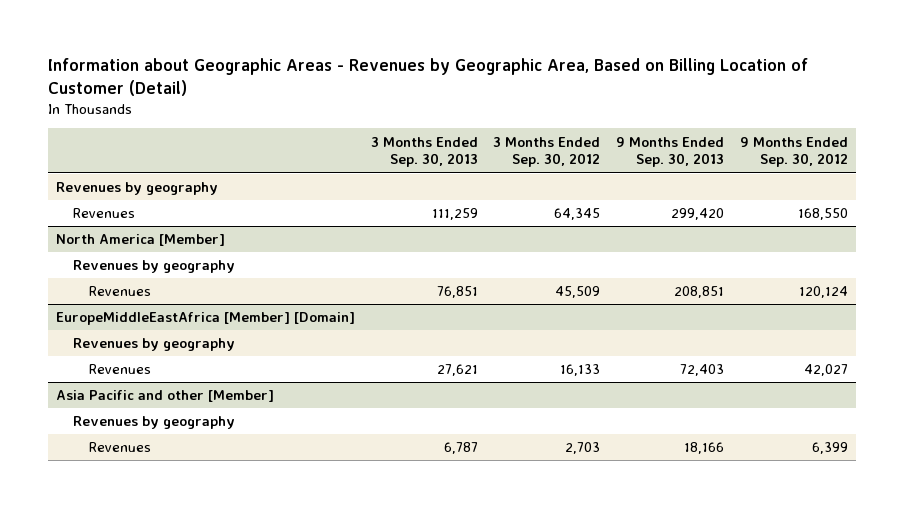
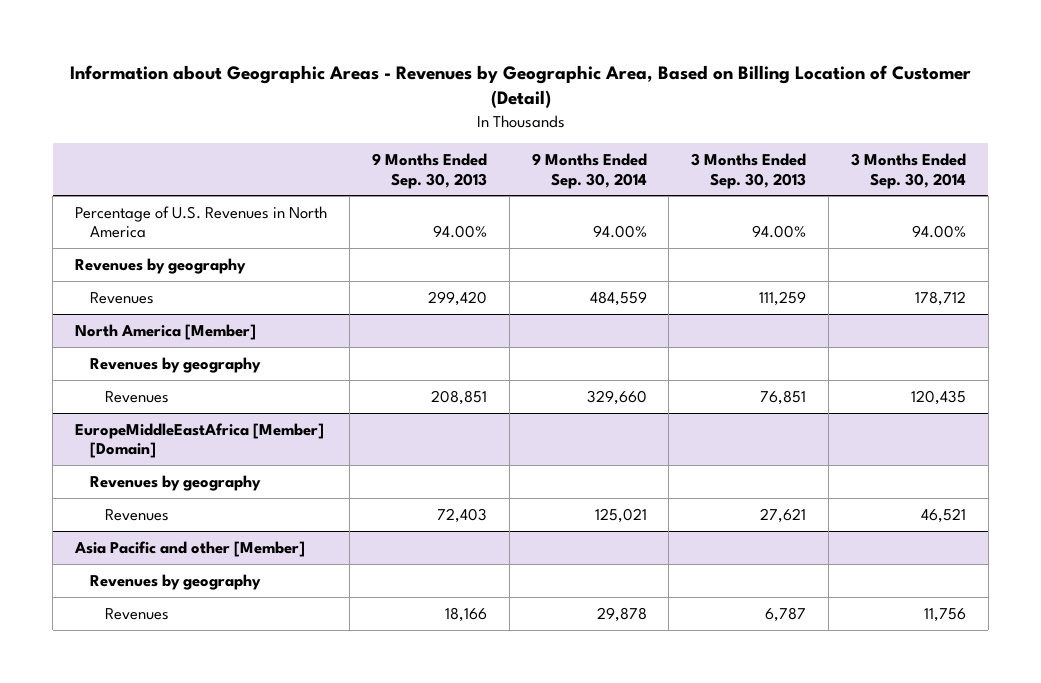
[493,136,601,168] 3 Months Ended Sep. 30, 2012 -> none
[739,136,848,168] 9 Months Ended Sep. 30, 2012 -> none
none -> [531,152,647,189] 9 Months Ended Sep. 30, 2014
none -> [850,152,966,189] 3 Months Ended Sep. 30, 2014
none -> [75,205,328,239] Percentage of U.S. Revenues in North America

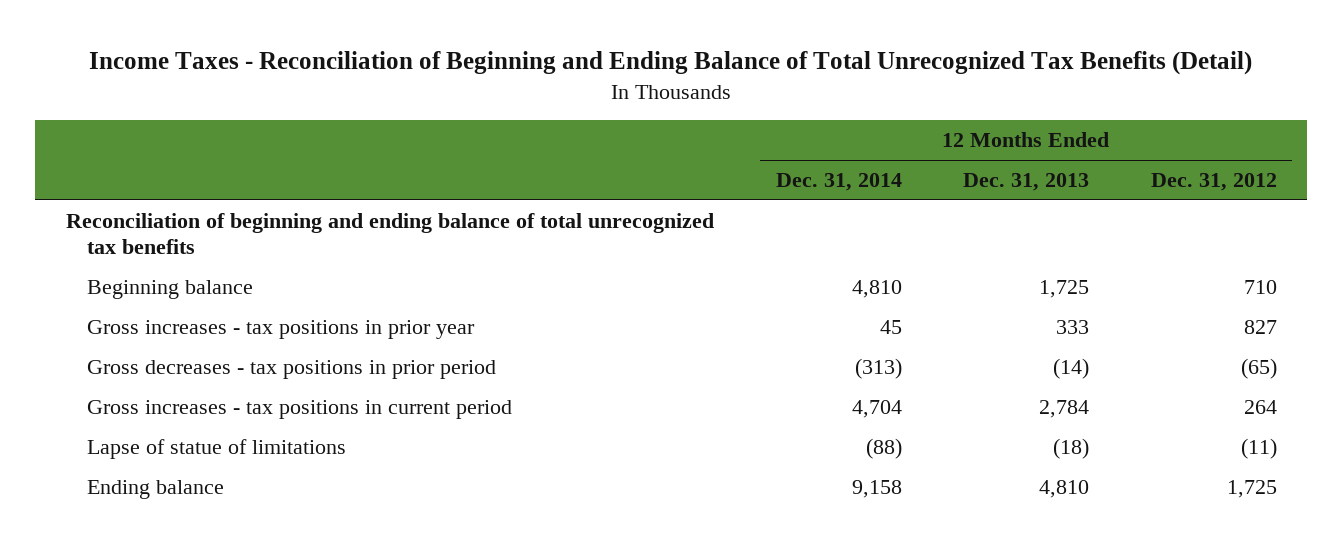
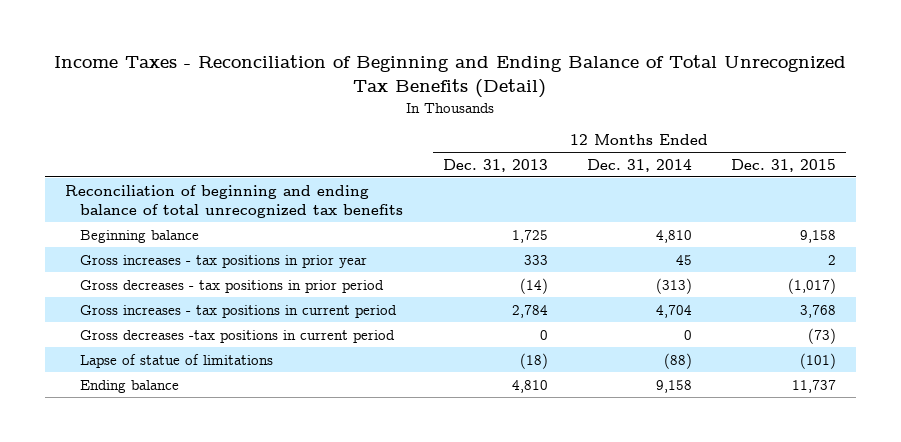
[1150,172,1277,191] Dec. 31, 2012 -> none
none -> [731,158,837,172] Dec. 31, 2015
none -> [80,329,396,343] Gross decreases -tax positions in current period

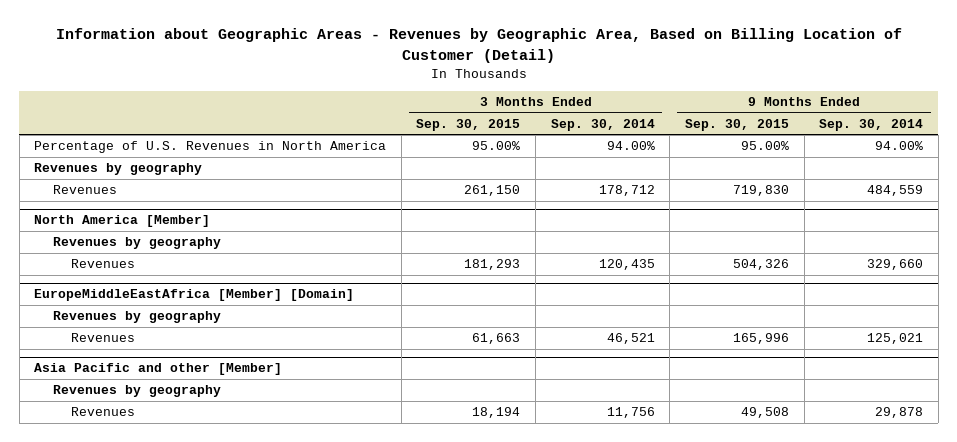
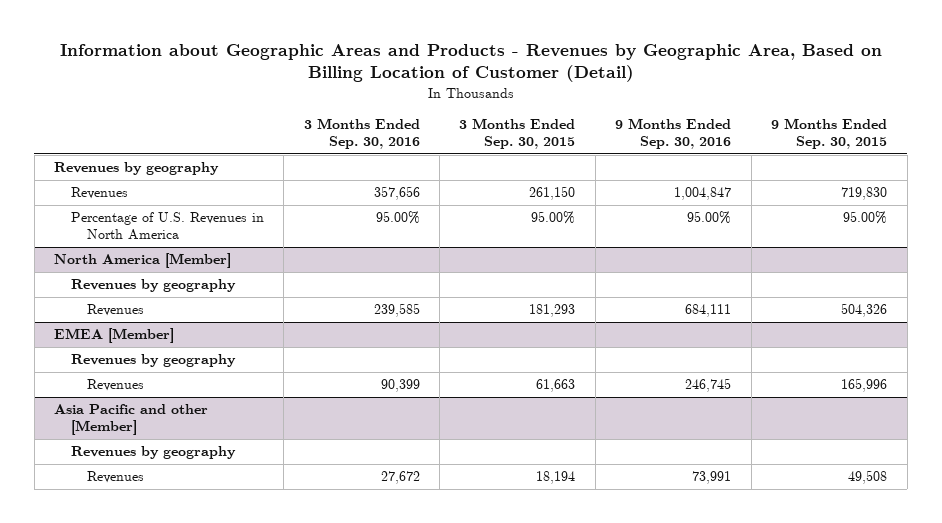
[55,28,902,63] Information about Geographic Areas - Revenues by Geographic Area, Based on Billing Location of Customer (Detail) -> [59,44,882,83] Information about Geographic Areas and Products - Revenues by Geographic Area, Based on Billing Location of Customer (Detail)
[550,118,655,131] Sep. 30, 2014 -> none
[819,118,924,131] Sep. 30, 2014 -> none
none -> [303,117,420,150] 3 Months Ended Sep. 30, 2016
none -> [615,117,732,150] 9 Months Ended Sep. 30, 2016
[34,141,387,154] Percentage of U.S. Revenues in North America -> [70,212,264,241] Percentage of U.S. Revenues in North America
[34,289,355,302] EuropeMiddleEastAfrica [Member] [Domain] -> none
none -> [54,328,175,344] EMEA [Member]

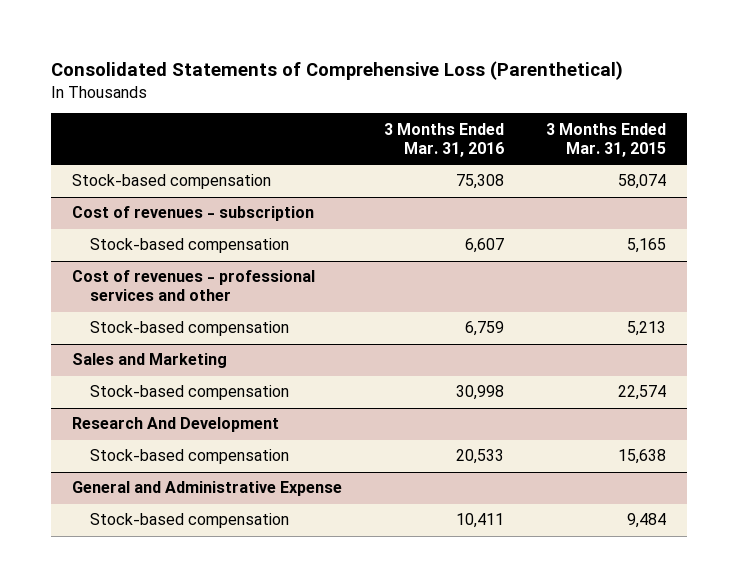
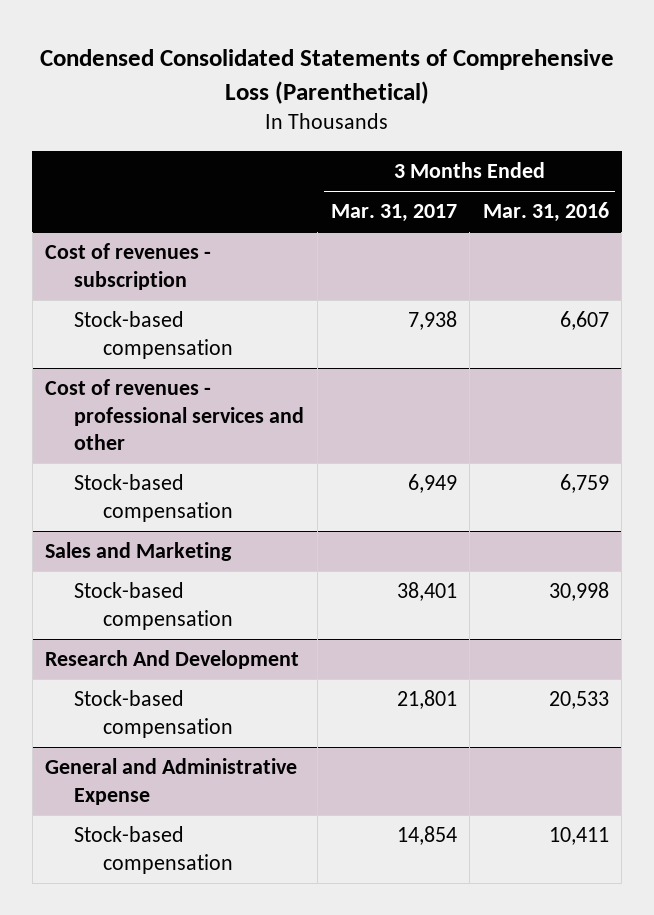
[51,61,624,81] Consolidated Statements of Comprehensive Loss (Parenthetical) -> [40,49,615,104] Condensed Consolidated Statements of Comprehensive Loss (Parenthetical)
[545,122,666,157] 3 Months Ended Mar. 31, 2015 -> none
none -> [330,204,457,223] Mar. 31, 2017
[72,174,272,190] Stock-based compensation -> none

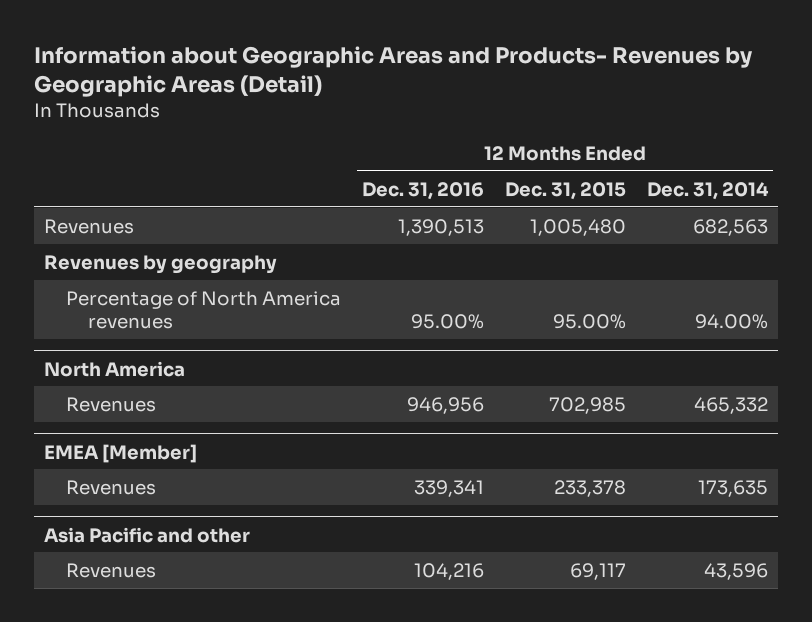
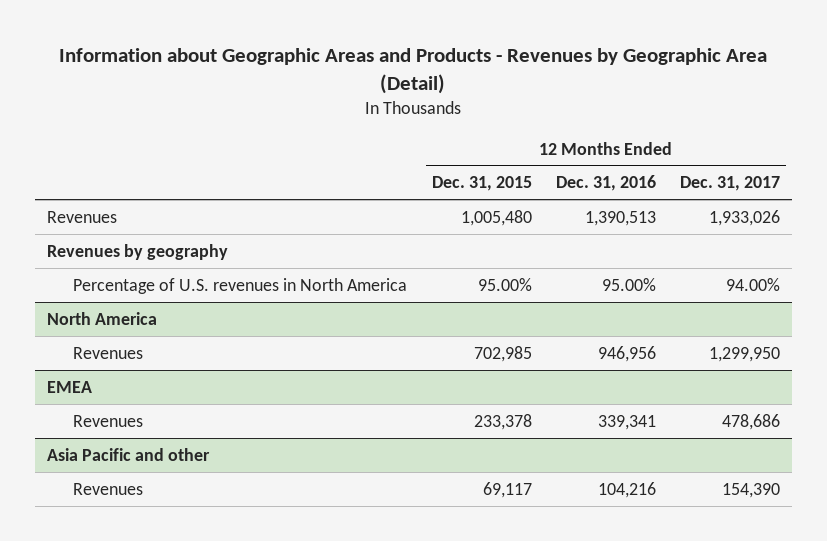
[33,45,753,97] Information about Geographic Areas and Products- Revenues by Geographic Areas (Detail) -> [59,48,768,95] Information about Geographic Areas and Products - Revenues by Geographic Area (Detail)
[646,181,769,200] Dec. 31, 2014 -> none
none -> [680,176,781,192] Dec. 31, 2017
[66,290,342,330] Percentage of North America revenues -> [73,277,408,294] Percentage of U.S. revenues in North America
[44,443,198,463] EMEA [Member] -> [46,380,92,393] EMEA

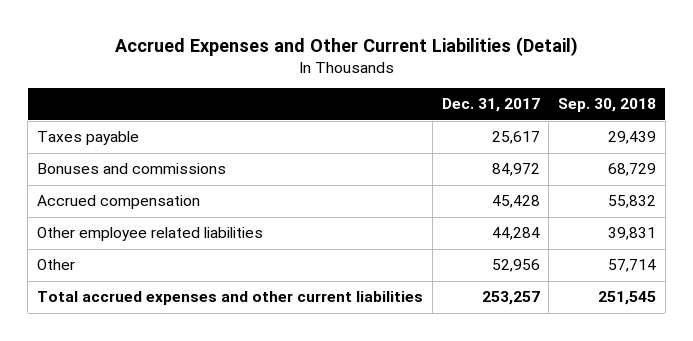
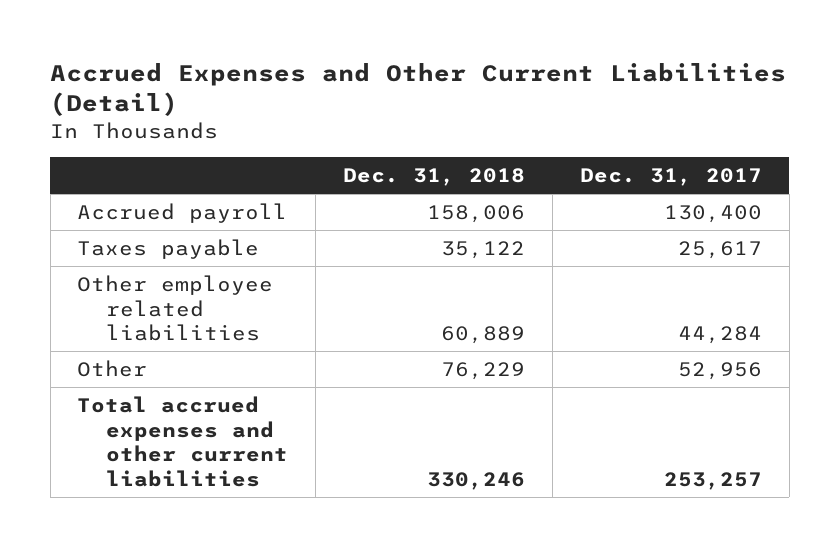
[558,98,657,113] Sep. 30, 2018 -> none
none -> [342,168,525,187] Dec. 31, 2018
none -> [77,202,288,223] Accrued payroll
[37,163,227,175] Bonuses and commissions -> none
[37,195,201,210] Accrued compensation -> none

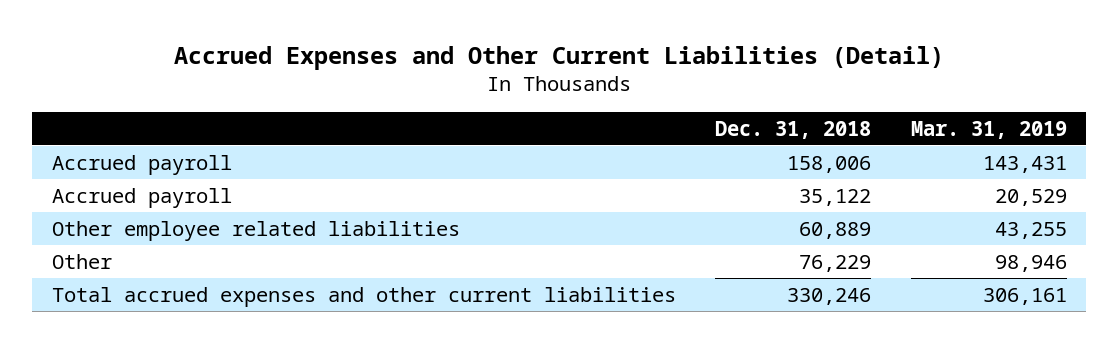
[579,168,762,187] Dec. 31, 2017 -> none
none -> [910,120,1067,139] Mar. 31, 2019
[77,238,260,259] Taxes payable -> [52,187,233,208] Accrued payroll

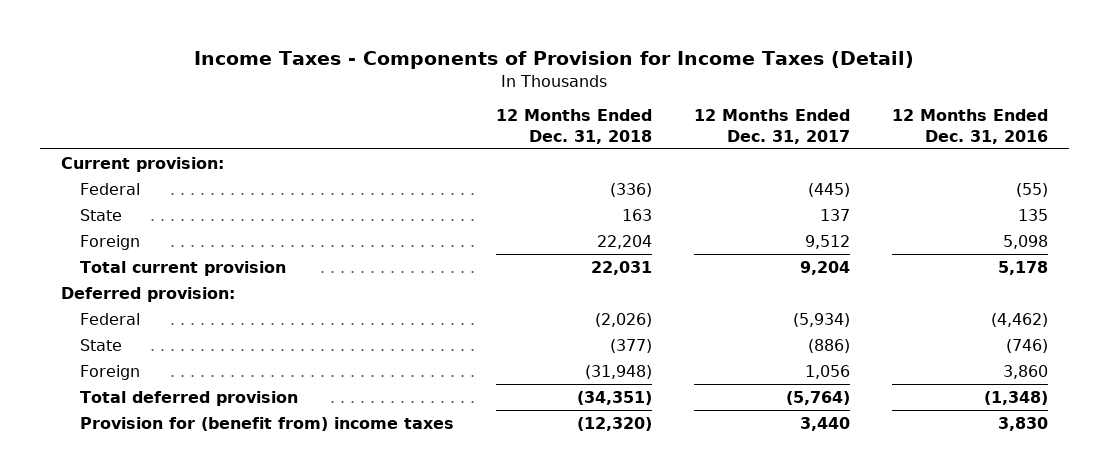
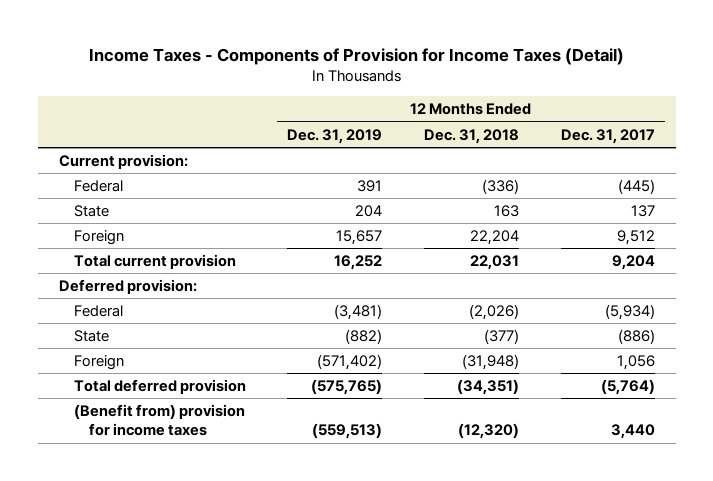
[891,109,1048,144] 12 Months Ended Dec. 31, 2016 -> none
none -> [287,128,383,144] Dec. 31, 2019
[80,416,455,431] Provision for (benefit from) income taxes -> [73,404,245,437] (Benefit from) provision for income taxes

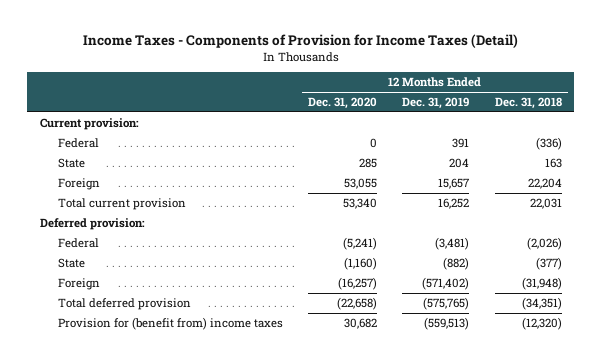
[560,128,655,144] Dec. 31, 2017 -> none
none -> [307,96,377,109] Dec. 31, 2020
[73,404,245,437] (Benefit from) provision for income taxes -> [57,316,283,330] Provision for (benefit from) income taxes

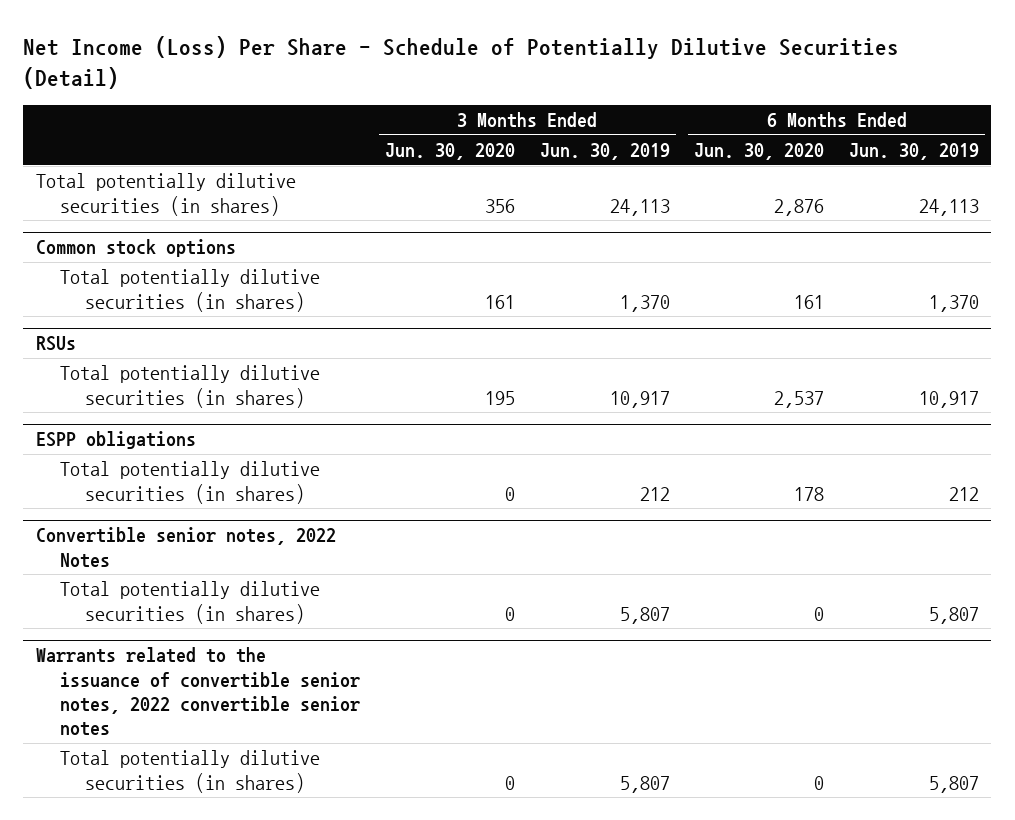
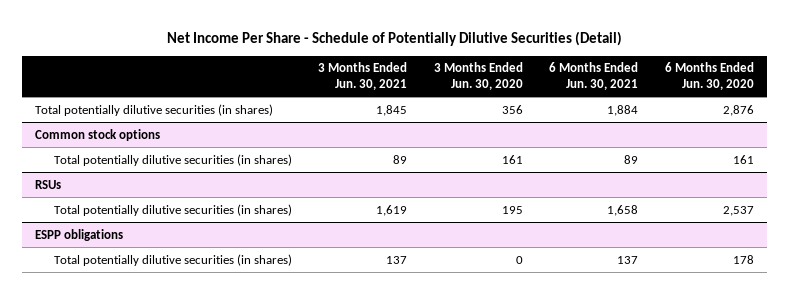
[23,36,900,90] Net Income (Loss) Per Share - Schedule of Potentially Dilutive Securities (Detail) -> [166,30,622,46] Net Income Per Share - Schedule of Potentially Dilutive Securities (Detail)
[539,143,670,161] Jun. 30, 2019 -> none
[849,143,980,161] Jun. 30, 2019 -> none
none -> [318,62,408,91] 3 Months Ended Jun. 30, 2021
none -> [549,62,639,91] 6 Months Ended Jun. 30, 2021
[35,527,336,568] Convertible senior notes, 2022 Notes -> none
[60,581,321,624] Total potentially dilutive securities (in shares) -> none
[35,647,361,737] Warrants related to the issuance of convertible senior notes, 2022 convertible senior notes -> none
[60,750,321,793] Total potentially dilutive securities (in shares) -> none

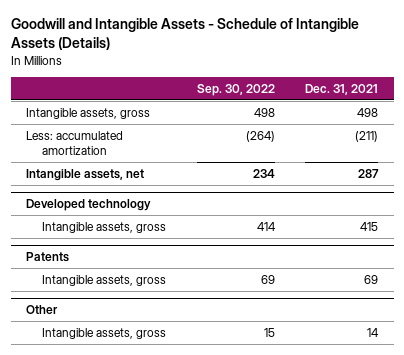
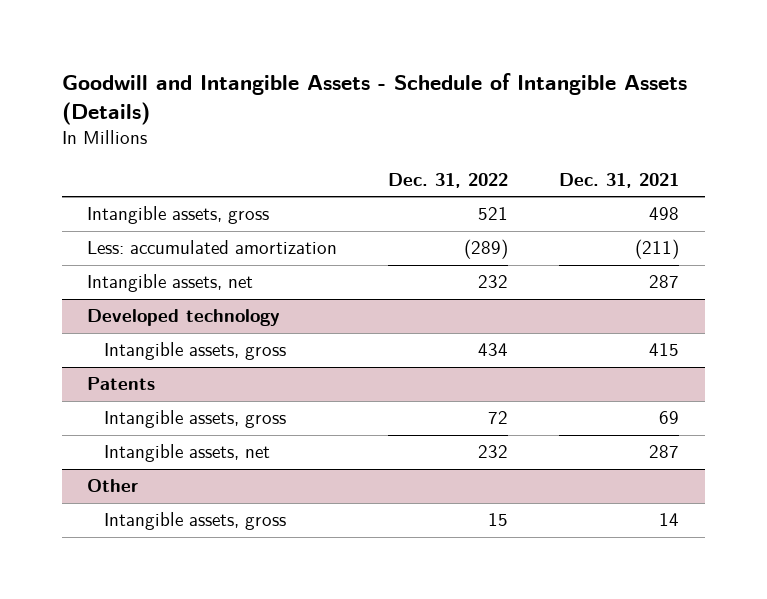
[196,83,275,96] Sep. 30, 2022 -> none
none -> [388,172,509,188] Dec. 31, 2022
none -> [104,444,271,463] Intangible assets, net

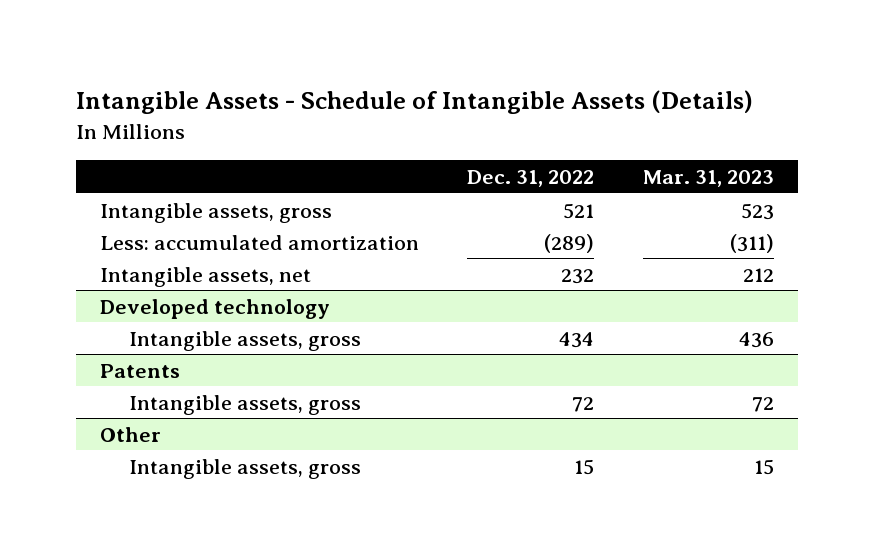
[61,73,687,125] Goodwill and Intangible Assets - Schedule of Intangible Assets (Details) -> [75,90,753,115] Intangible Assets - Schedule of Intangible Assets (Details)
[559,172,680,188] Dec. 31, 2021 -> none
none -> [643,170,775,188] Mar. 31, 2023
[104,444,271,463] Intangible assets, net -> none

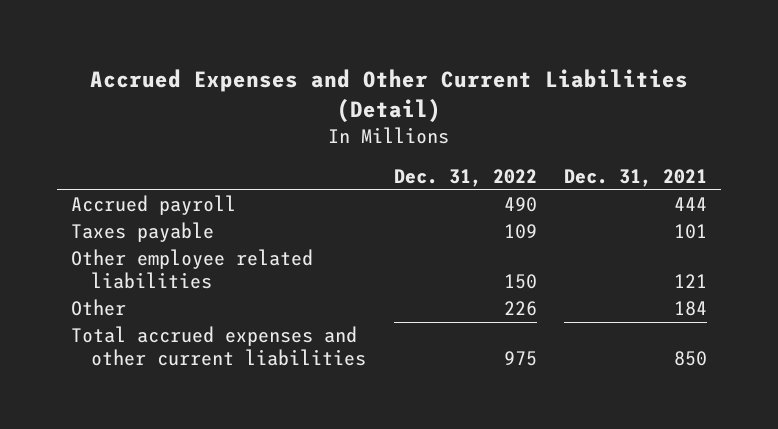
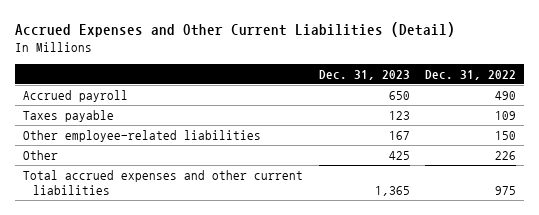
[563,169,707,188] Dec. 31, 2021 -> none
none -> [318,69,410,80] Dec. 31, 2023
[71,249,314,290] Other employee related liabilities -> [22,130,261,143] Other employee-related liabilities

